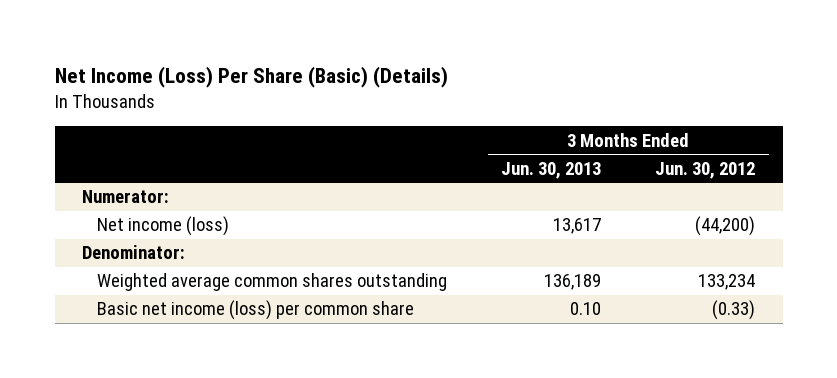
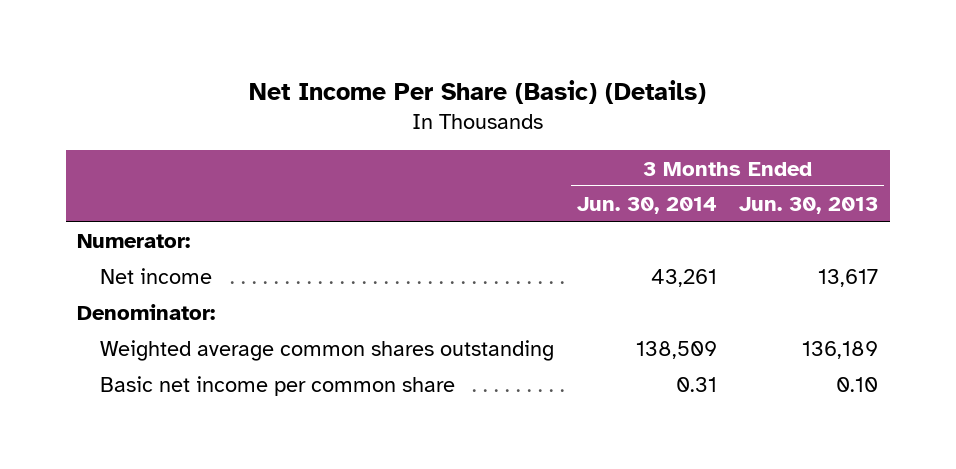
[54,66,448,89] Net Income (Loss) Per Share (Basic) (Details) -> [248,79,706,104] Net Income Per Share (Basic) (Details)
[655,161,756,179] Jun. 30, 2012 -> none
none -> [576,197,717,215] Jun. 30, 2014
[97,216,230,237] Net income (loss) -> [99,268,212,285] Net income
[97,300,415,321] Basic net income (loss) per common share -> [99,376,455,397] Basic net income per common share

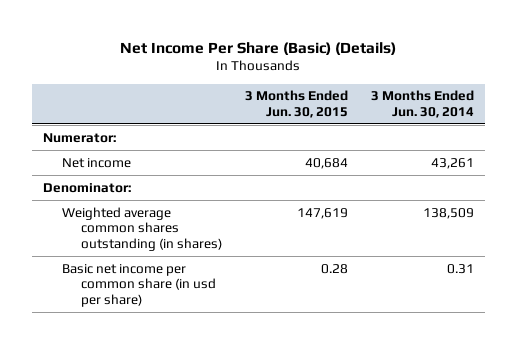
[739,197,879,215] Jun. 30, 2013 -> none
none -> [244,90,348,118] 3 Months Ended Jun. 30, 2015
[99,340,554,362] Weighted average common shares outstanding -> [62,206,223,251] Weighted average common shares outstanding (in shares)
[99,376,455,397] Basic net income per common share -> [62,263,217,307] Basic net income per common share (in usd per share)

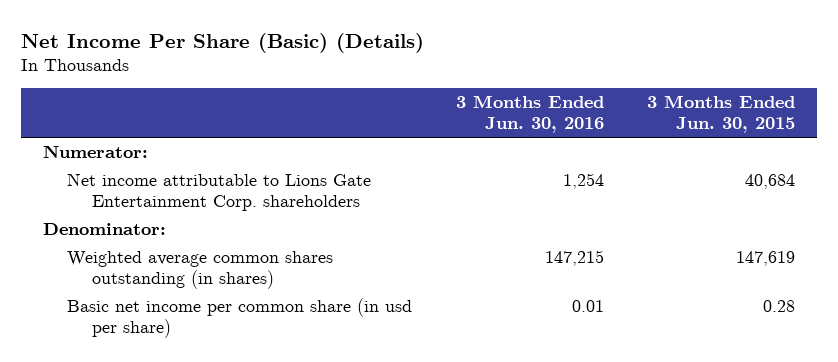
[370,90,474,118] 3 Months Ended Jun. 30, 2014 -> none
none -> [455,95,604,134] 3 Months Ended Jun. 30, 2016
[62,157,132,168] Net income -> [67,172,372,211] Net income attributable to Lions Gate Entertainment Corp. shareholders

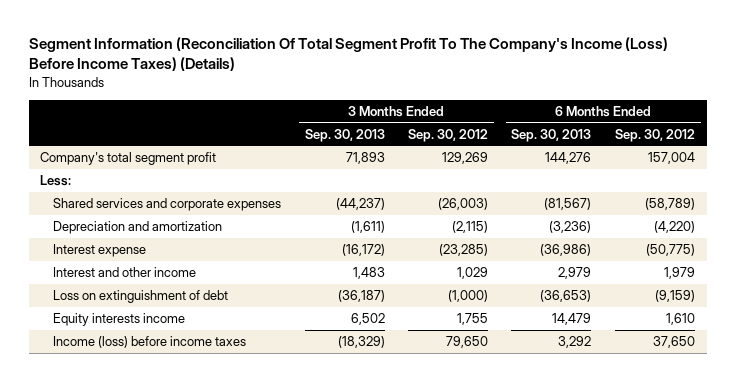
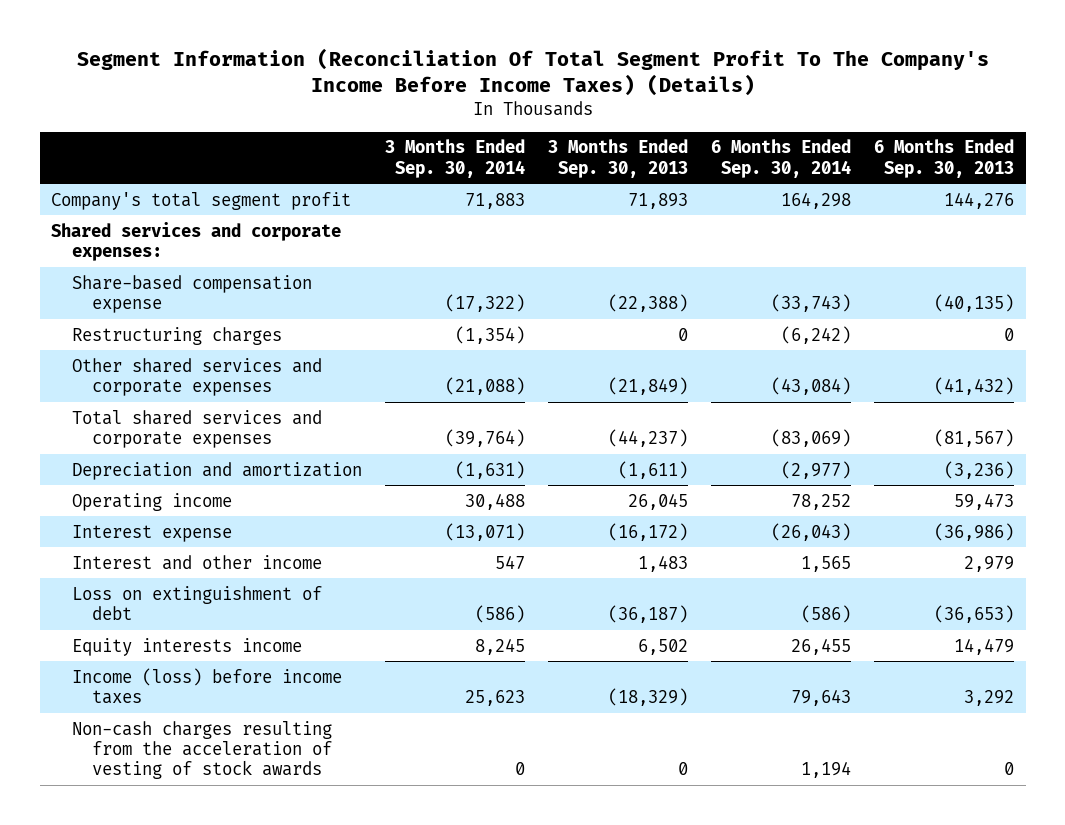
[28,36,668,72] Segment Information (Reconciliation Of Total Segment Profit To The Company's Income (Loss) Before Income Taxes) (Details) -> [76,47,989,97] Segment Information (Reconciliation Of Total Segment Profit To The Company's Income Before Income Taxes) (Details)
[407,128,488,142] Sep. 30, 2012 -> none
[614,128,695,142] Sep. 30, 2012 -> none
none -> [384,139,525,178] 3 Months Ended Sep. 30, 2014
none -> [711,139,852,178] 6 Months Ended Sep. 30, 2014
[40,175,72,187] Less: -> none
none -> [51,221,342,261] Shared services and corporate expenses:
none -> [71,274,312,313] Share-based compensation expense
none -> [71,326,282,345] Restructuring charges
none -> [71,357,322,396] Other shared services and corporate expenses
[53,198,282,212] Shared services and corporate expenses -> [71,409,322,448] Total shared services and corporate expenses
none -> [71,492,232,511] Operating income
none -> [71,720,333,780] Non-cash charges resulting from the acceleration of vesting of stock awards

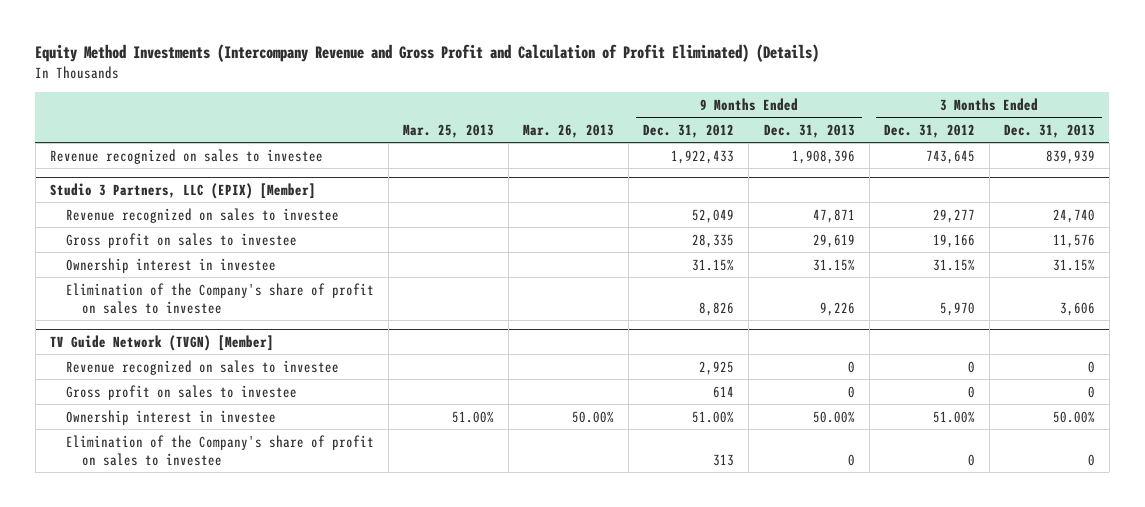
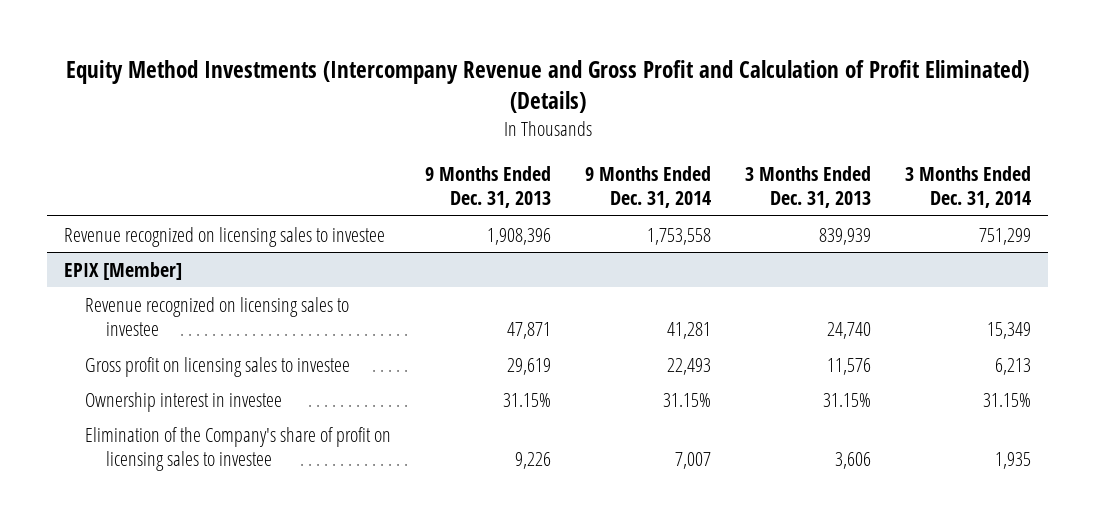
[403,123,495,138] Mar. 25, 2013 -> none
[523,123,615,138] Mar. 26, 2013 -> none
[643,123,735,138] Dec. 31, 2012 -> none
[883,123,975,138] Dec. 31, 2012 -> none
none -> [585,165,712,208] 9 Months Ended Dec. 31, 2014
none -> [905,165,1032,208] 3 Months Ended Dec. 31, 2014
[50,182,317,199] Studio 3 Partners, LLC (EPIX) [Member] -> none
[50,148,324,164] Revenue recognized on sales to investee -> [64,226,386,247] Revenue recognized on licensing sales to investee
none -> [64,261,183,280] EPIX [Member]
[66,207,340,223] Revenue recognized on sales to investee -> [84,296,349,337] Revenue recognized on licensing sales to investee
[66,232,298,248] Gross profit on sales to investee -> [84,356,350,377] Gross profit on licensing sales to investee
[50,334,275,351] TV Guide Network (TVGN) [Member] -> none
[66,359,340,375] Revenue recognized on sales to investee -> none
[66,384,298,400] Gross profit on sales to investee -> none
[66,409,277,425] Ownership interest in investee -> none
[66,434,375,466] Elimination of the Company's share of profit on sales to investee -> none
[66,282,375,314] Elimination of the Company's share of profit on sales to investee -> [84,426,391,472] Elimination of the Company's share of profit on licensing sales to investee

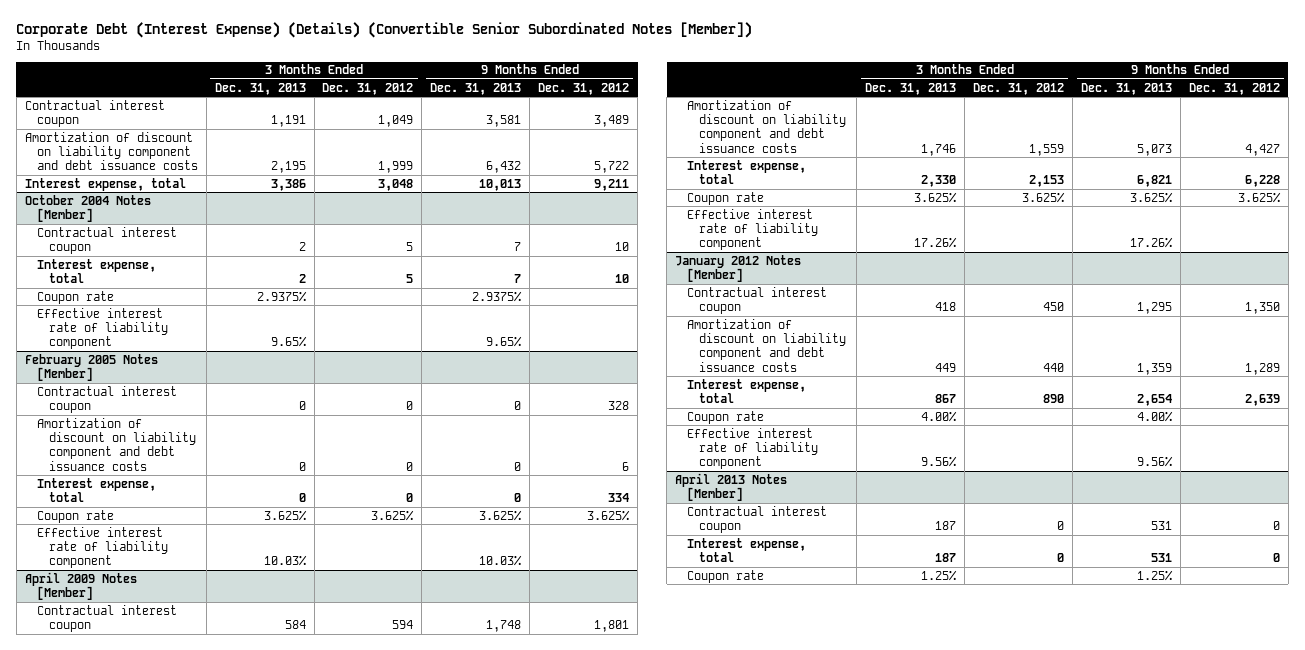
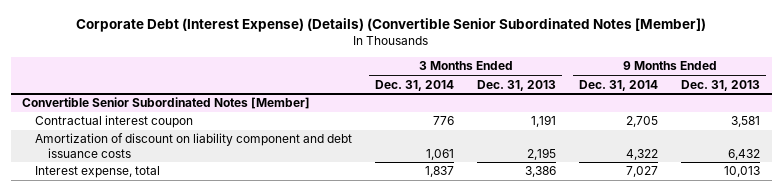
[322,82,414,95] Dec. 31, 2012 -> none
[538,82,630,95] Dec. 31, 2012 -> none
none -> [375,79,455,91] Dec. 31, 2014
none -> [579,79,659,91] Dec. 31, 2014
none -> [22,97,311,110] Convertible Senior Subordinated Notes [Member]
[24,194,151,222] October 2004 Notes [Member] -> none
[36,226,177,254] Contractual interest coupon -> none
[36,258,156,283] Interest expense, total -> none
[36,290,114,304] Coupon rate -> none
[36,307,168,350] Effective interest rate of liability component -> none
[24,353,158,381] February 2005 Notes [Member] -> none
[36,385,177,413] Contractual interest coupon -> none
[36,417,196,471] Amortization of discount on liability component and debt issuance costs -> none
[36,477,156,502] Interest expense, total -> none
[36,509,114,523] Coupon rate -> none
[36,526,168,569] Effective interest rate of liability component -> none
[24,571,137,600] April 2009 Notes [Member] -> none
[36,604,177,632] Contractual interest coupon -> none
[687,99,847,153] Amortization of discount on liability component and debt issuance costs -> none
[687,159,807,184] Interest expense, total -> none
[687,191,765,205] Coupon rate -> none
[687,208,819,251] Effective interest rate of liability component -> none
[675,254,802,282] January 2012 Notes [Member] -> none
[687,286,828,314] Contractual interest coupon -> none
[687,318,847,372] Amortization of discount on liability component and debt issuance costs -> none
[687,378,807,403] Interest expense, total -> none
[687,410,765,424] Coupon rate -> none
[687,427,819,470] Effective interest rate of liability component -> none
[675,472,788,501] April 2013 Notes [Member] -> none
[687,505,828,533] Contractual interest coupon -> none
[687,537,807,562] Interest expense, total -> none
[687,569,765,583] Coupon rate -> none

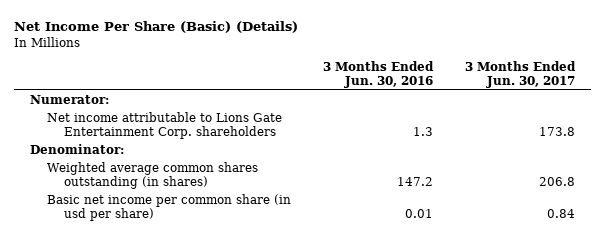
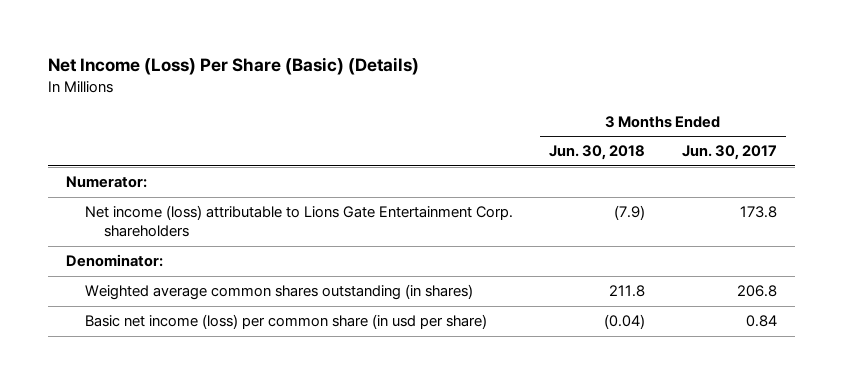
[13,21,298,34] Net Income Per Share (Basic) (Details) -> [47,57,419,76] Net Income (Loss) Per Share (Basic) (Details)
[322,61,434,89] 3 Months Ended Jun. 30, 2016 -> none
none -> [549,145,646,161] Jun. 30, 2018
[46,112,282,140] Net income attributable to Lions Gate Entertainment Corp. shareholders -> [84,205,513,238] Net income (loss) attributable to Lions Gate Entertainment Corp. shareholders
[46,194,291,222] Basic net income per common share (in usd per share) -> [84,314,487,330] Basic net income (loss) per common share (in usd per share)

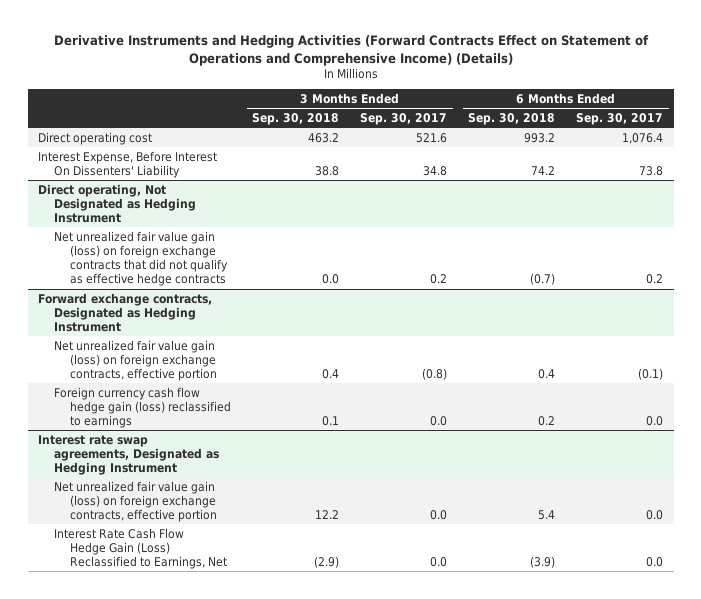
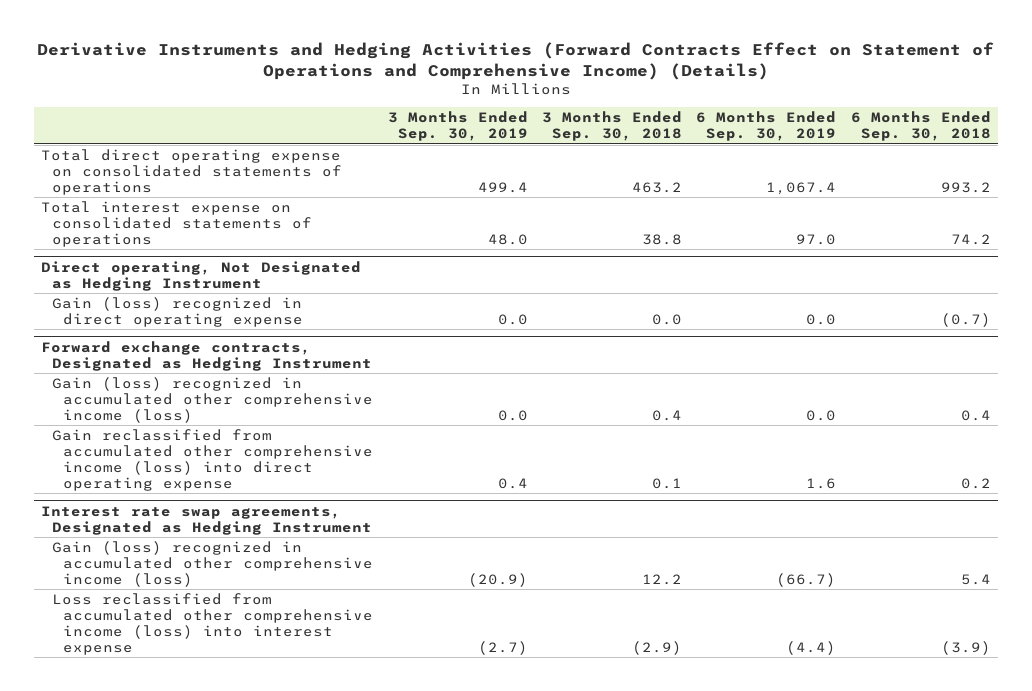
[360,112,448,125] Sep. 30, 2017 -> none
[576,112,664,125] Sep. 30, 2017 -> none
none -> [387,111,528,142] 3 Months Ended Sep. 30, 2019
none -> [696,111,837,142] 6 Months Ended Sep. 30, 2019
[38,131,153,145] Direct operating cost -> [41,148,343,195] Total direct operating expense on consolidated statements of operations
[38,150,218,178] Interest Expense, Before Interest On Dissenters' Liability -> [41,200,313,247] Total interest expense on consolidated statements of operations
[54,230,229,287] Net unrealized fair value gain (loss) on foreign exchange contracts that did not qualify as effective hedge contracts -> [52,296,304,327] Gain (loss) recognized in direct operating expense
[54,339,218,382] Net unrealized fair value gain (loss) on foreign exchange contracts, effective portion -> [52,376,374,423] Gain (loss) recognized in accumulated other comprehensive income (loss)
[54,386,232,429] Foreign currency cash flow hedge gain (loss) reclassified to earnings -> [52,428,374,491] Gain reclassified from accumulated other comprehensive income (loss) into direct operating expense
[54,480,218,523] Net unrealized fair value gain (loss) on foreign exchange contracts, effective portion -> [52,540,374,587] Gain (loss) recognized in accumulated other comprehensive income (loss)
[54,527,228,570] Interest Rate Cash Flow Hedge Gain (Loss) Reclassified to Earnings, Net -> [52,592,374,655] Loss reclassified from accumulated other comprehensive income (loss) into interest expense

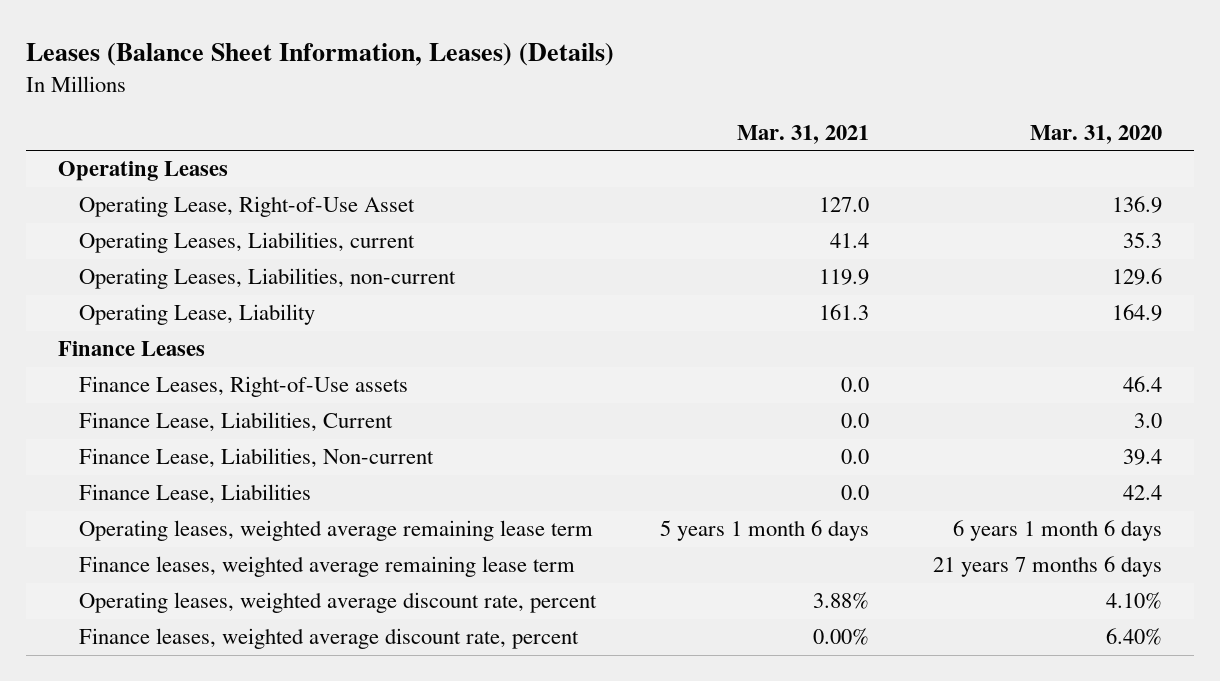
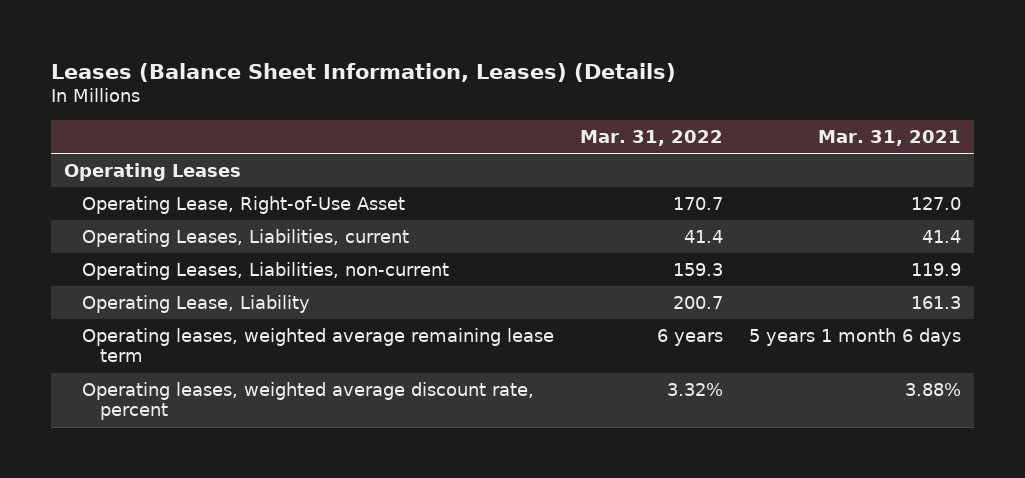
[1029,124,1162,144] Mar. 31, 2020 -> none
none -> [580,130,724,147] Mar. 31, 2022
[58,341,206,357] Finance Leases -> none
[78,376,408,398] Finance Leases, Right-of-Use assets -> none
[78,412,393,433] Finance Lease, Liabilities, Current -> none
[78,448,434,469] Finance Lease, Liabilities, Non-current -> none
[78,484,311,505] Finance Lease, Liabilities -> none
[78,556,575,578] Finance leases, weighted average remaining lease term -> none
[78,628,579,650] Finance leases, weighted average discount rate, percent -> none

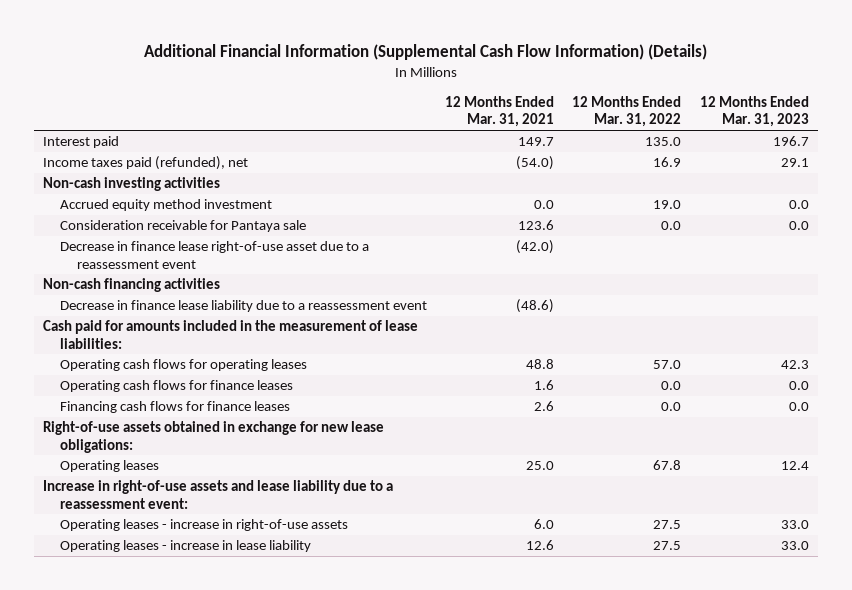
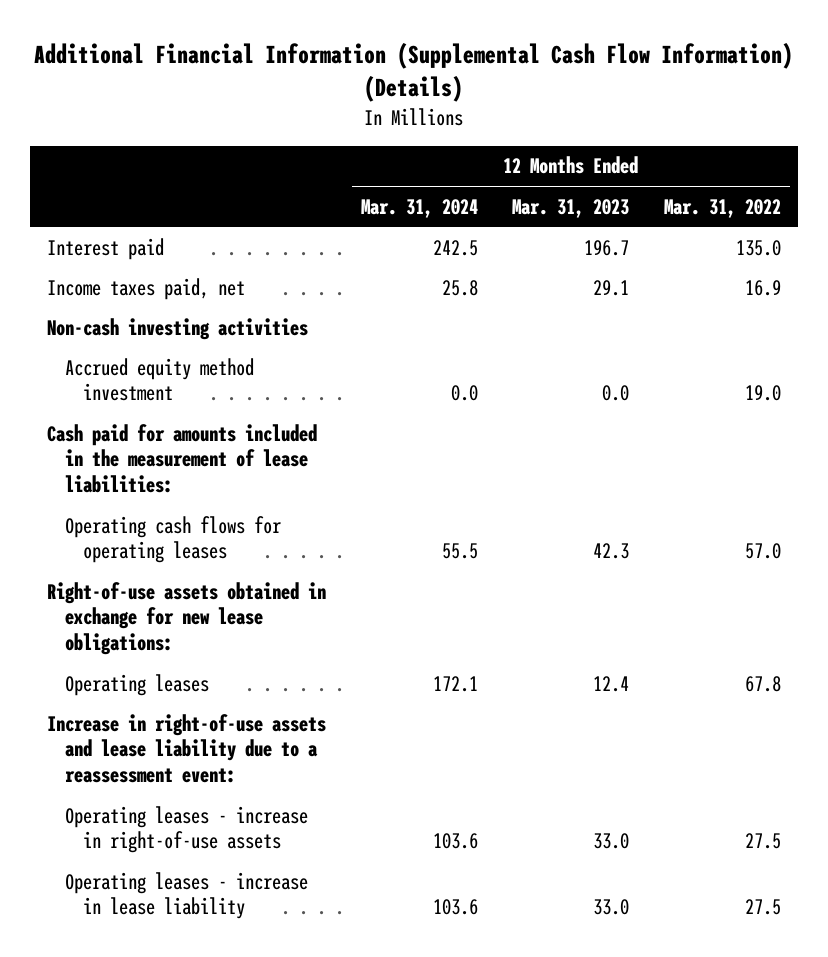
[445,96,555,128] 12 Months Ended Mar. 31, 2021 -> none
none -> [360,198,478,218] Mar. 31, 2024
[43,156,249,171] Income taxes paid (refunded), net -> [47,277,246,300] Income taxes paid, net
[60,220,307,233] Consideration receivable for Pantaya sale -> none
[60,241,370,269] Decrease in finance lease right-of-use asset due to a reassessment event -> none
[43,278,221,293] Non-cash financing activities -> none
[60,300,428,313] Decrease in finance lease liability due to a reassessment event -> none
[60,380,294,393] Operating cash flows for finance leases -> none
[60,401,291,414] Financing cash flows for finance leases -> none

